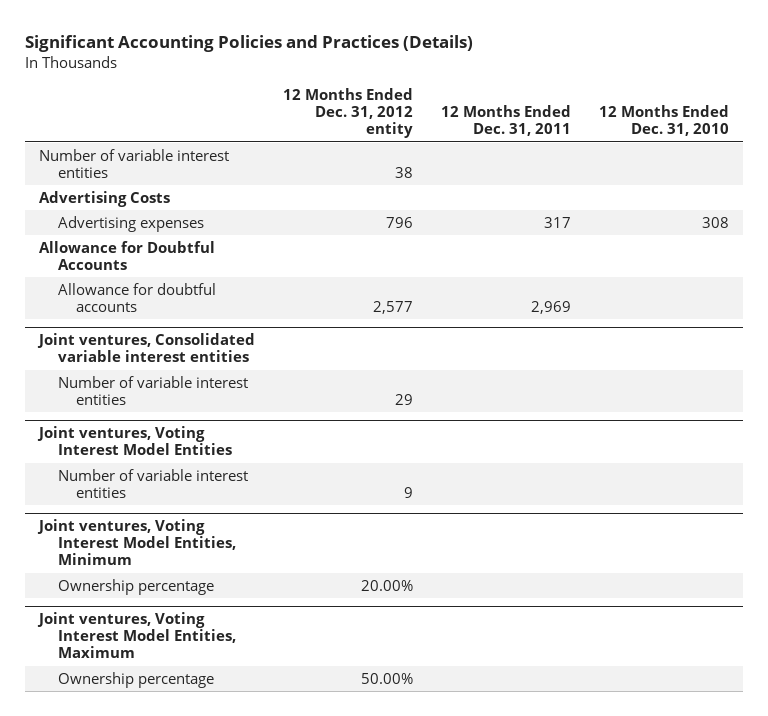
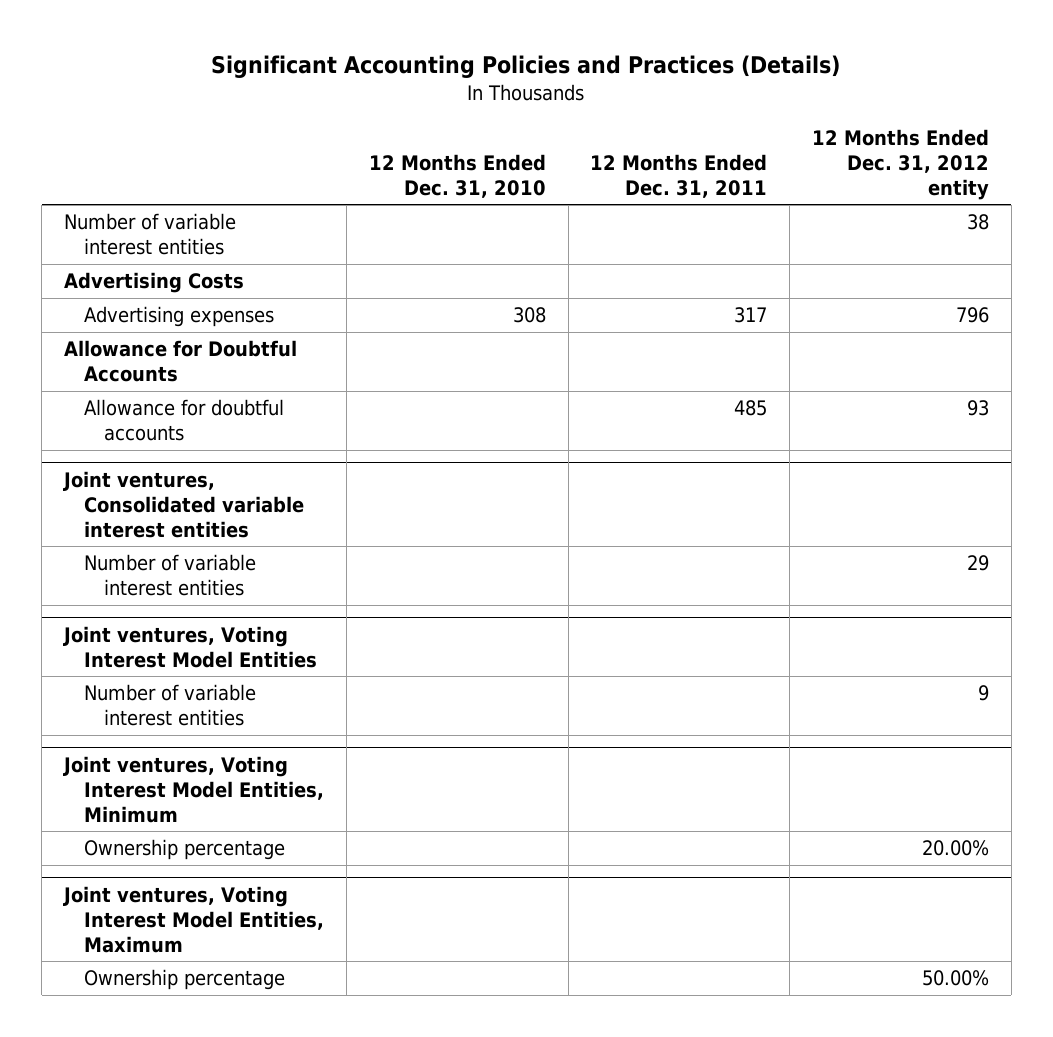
[373,300,414,314] 2,577 -> [966,400,989,417] 93
[530,300,571,314] 2,969 -> [734,400,768,417] 485

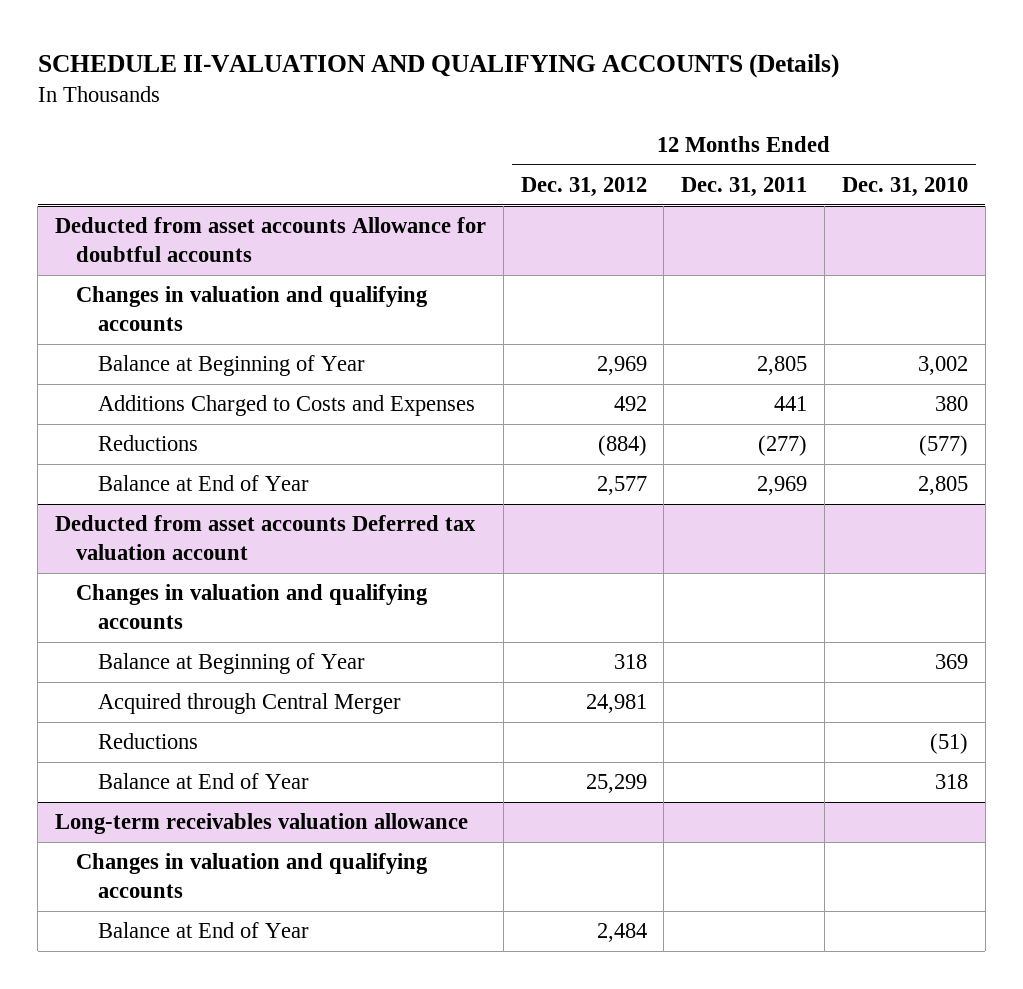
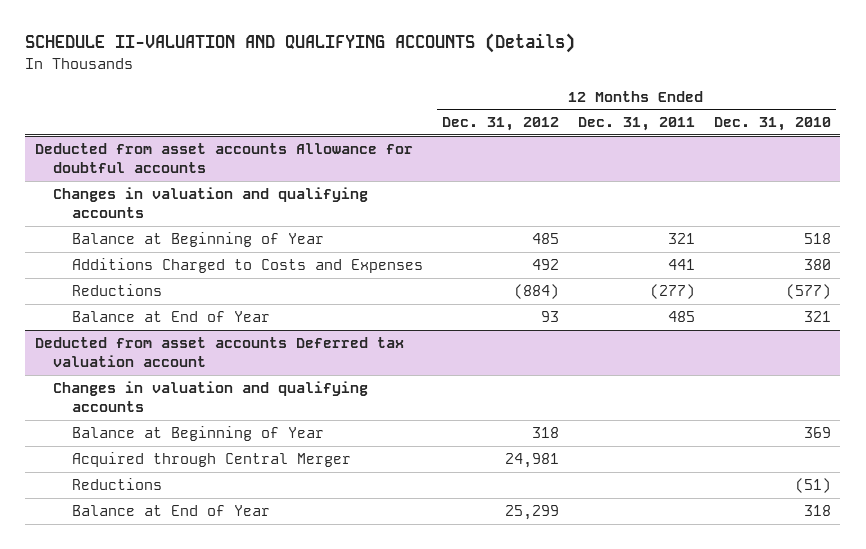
[596,356,647,376] 2,969 -> [531,233,559,245] 485
[757,356,808,376] 2,805 -> [667,233,695,245] 321
[917,356,968,376] 3,002 -> [803,233,831,245] 518
[596,476,647,496] 2,577 -> [540,311,559,323] 93
[757,476,808,496] 2,969 -> [667,311,695,323] 485
[917,476,968,496] 2,805 -> [803,311,831,323] 321
[54,813,468,835] Long-term receivables valuation allowance -> none
[76,853,429,899] Changes in valuation and qualifying accounts -> none
[97,922,309,939] Balance at End of Year -> none

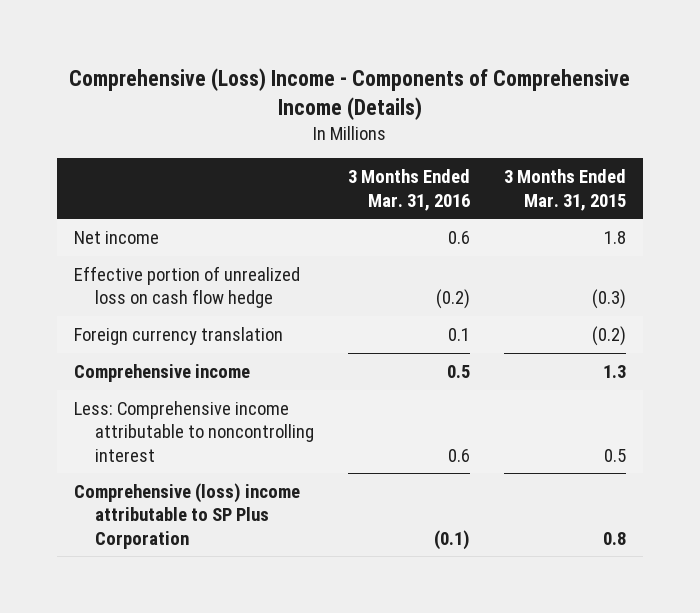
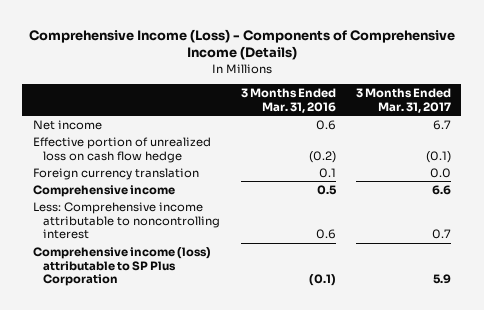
[69,67,631,120] Comprehensive (Loss) Income - Components of Comprehensive Income (Details) -> [28,28,455,61] Comprehensive Income (Loss) - Components of Comprehensive Income (Details)
[504,169,627,211] 3 Months Ended Mar. 31, 2015 -> none
none -> [356,87,452,113] 3 Months Ended Mar. 31, 2017
[73,483,300,549] Comprehensive (loss) income attributable to SP Plus Corporation -> [32,246,211,287] Comprehensive income (loss) attributable to SP Plus Corporation

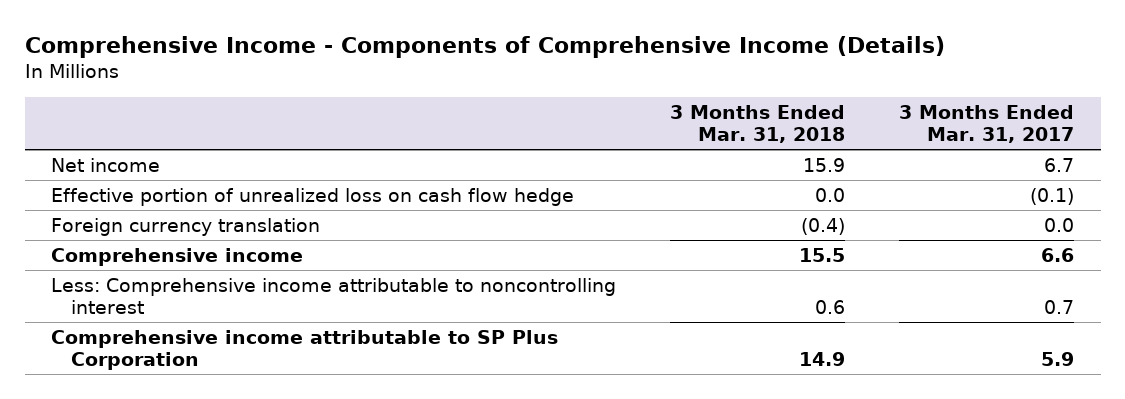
[28,28,455,61] Comprehensive Income (Loss) - Components of Comprehensive Income (Details) -> [24,36,945,59] Comprehensive Income - Components of Comprehensive Income (Details)
[240,87,336,113] 3 Months Ended Mar. 31, 2016 -> none
none -> [670,104,846,143] 3 Months Ended Mar. 31, 2018
[32,246,211,287] Comprehensive income (loss) attributable to SP Plus Corporation -> [51,329,559,371] Comprehensive income attributable to SP Plus Corporation

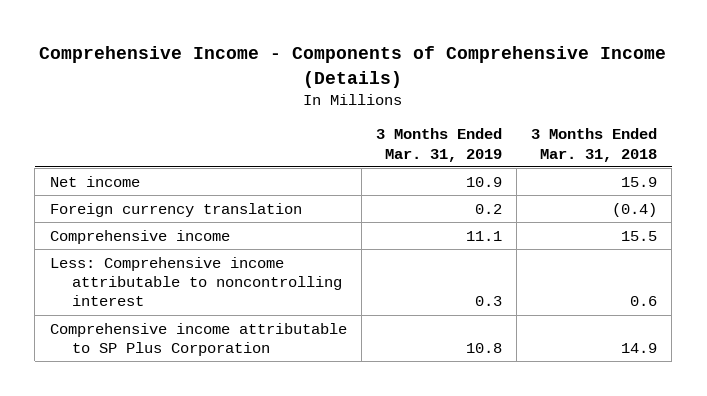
[898,104,1074,143] 3 Months Ended Mar. 31, 2017 -> none
none -> [375,128,502,162] 3 Months Ended Mar. 31, 2019
[51,187,575,206] Effective portion of unrealized loss on cash flow hedge -> none

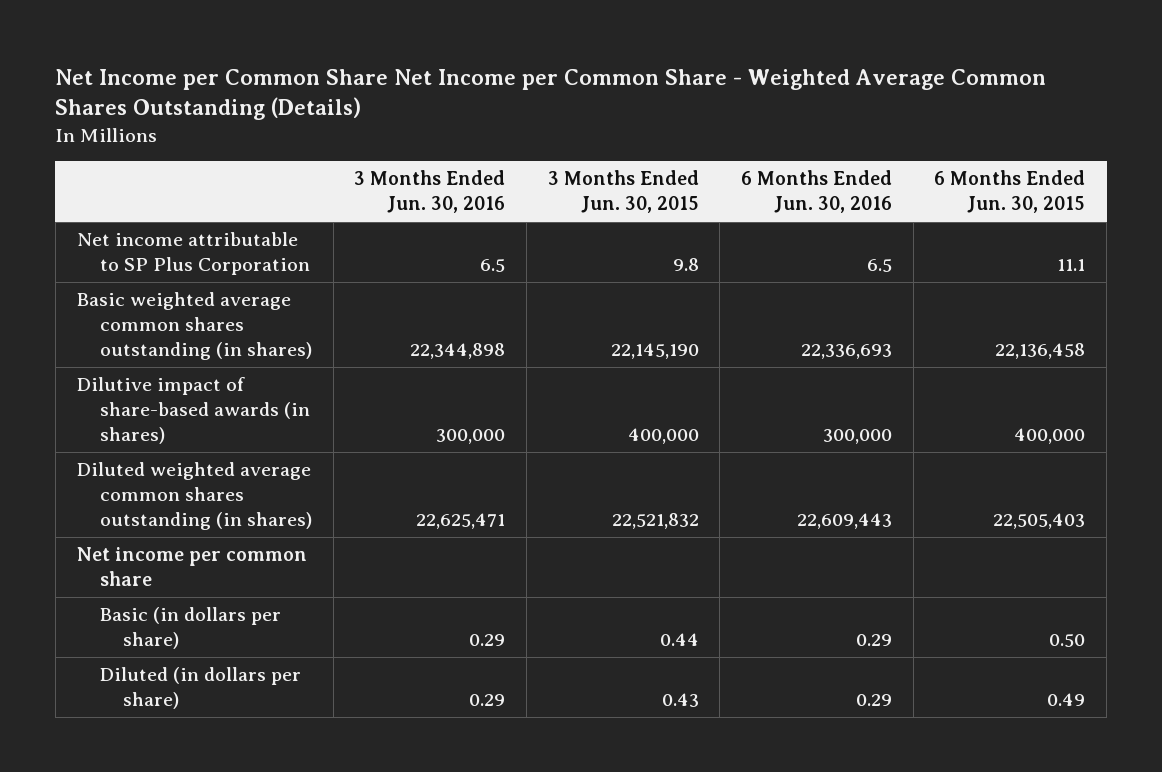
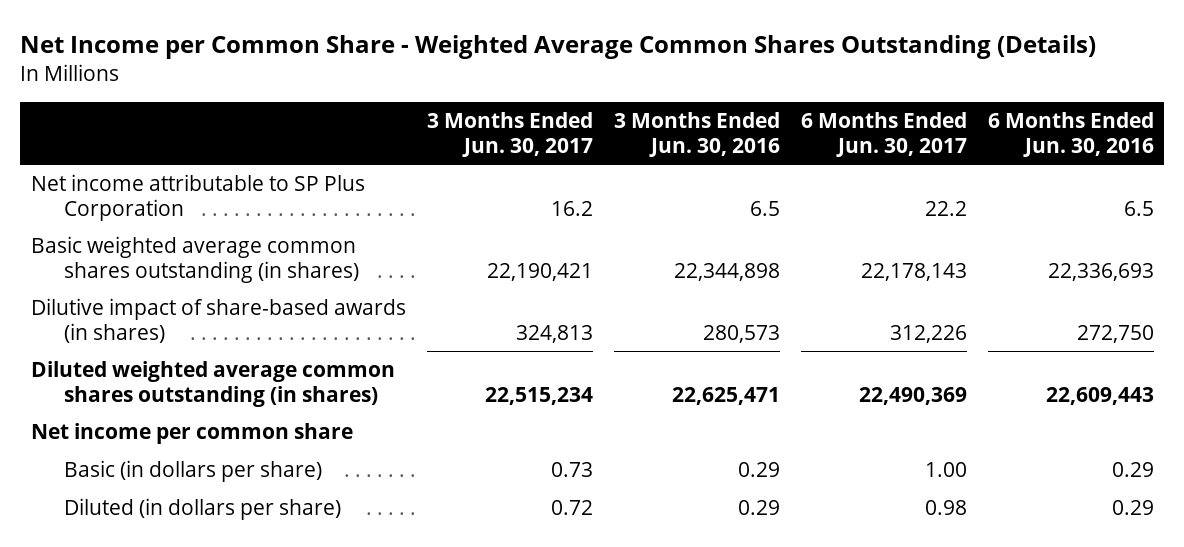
[55,69,1047,121] Net Income per Common Share Net Income per Common Share - Weighted Average Common Shares Outstanding (Details) -> [20,34,1097,59] Net Income per Common Share - Weighted Average Common Shares Outstanding (Details)
[547,170,699,214] 3 Months Ended Jun. 30, 2015 -> none
[934,170,1086,214] 6 Months Ended Jun. 30, 2015 -> none
none -> [426,112,593,157] 3 Months Ended Jun. 30, 2017
none -> [800,112,967,157] 6 Months Ended Jun. 30, 2017
[436,429,506,445] 300,000 -> [702,324,780,343] 280,573
[823,429,893,445] 300,000 -> [1076,324,1154,343] 272,750

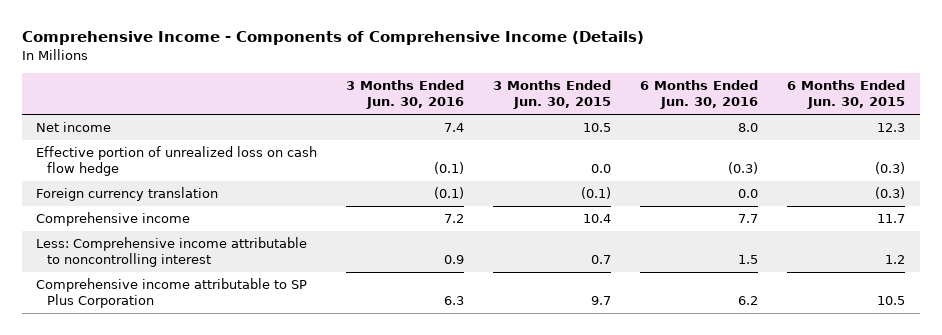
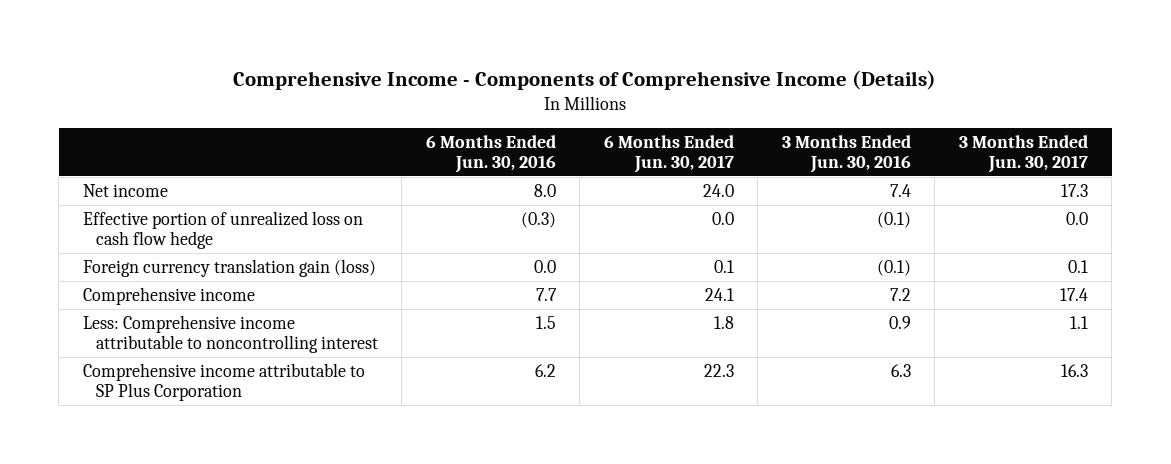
[493,80,612,110] 3 Months Ended Jun. 30, 2015 -> none
[787,80,906,110] 6 Months Ended Jun. 30, 2015 -> none
none -> [603,134,734,174] 6 Months Ended Jun. 30, 2017
none -> [958,134,1088,174] 3 Months Ended Jun. 30, 2017
[36,187,219,202] Foreign currency translation -> [82,258,376,277] Foreign currency translation gain (loss)

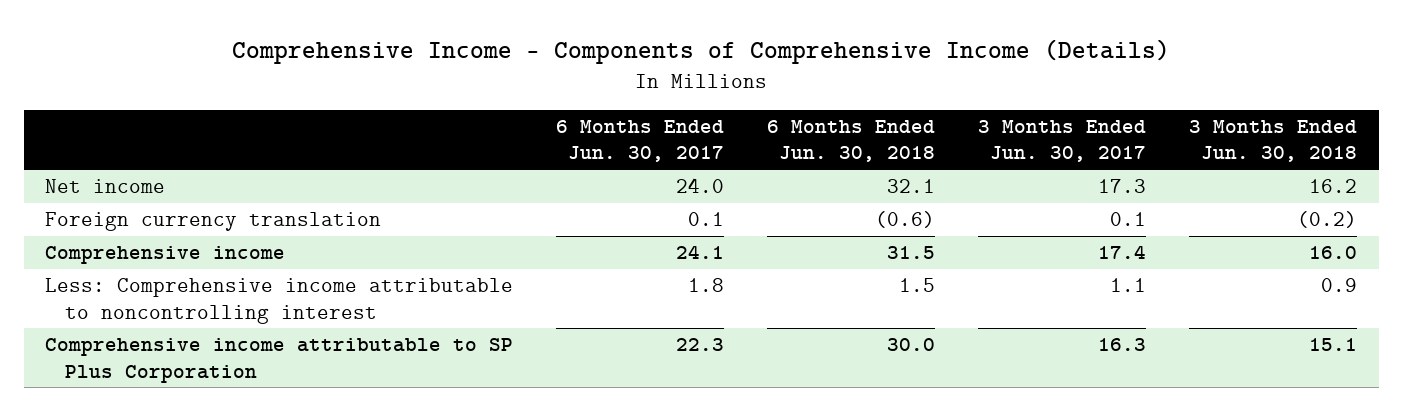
[425,134,556,174] 6 Months Ended Jun. 30, 2016 -> none
[781,134,911,174] 3 Months Ended Jun. 30, 2016 -> none
none -> [767,119,936,163] 6 Months Ended Jun. 30, 2018
none -> [1189,119,1358,163] 3 Months Ended Jun. 30, 2018
[82,210,363,250] Effective portion of unrealized loss on cash flow hedge -> none
[82,258,376,277] Foreign currency translation gain (loss) -> [45,212,382,232] Foreign currency translation

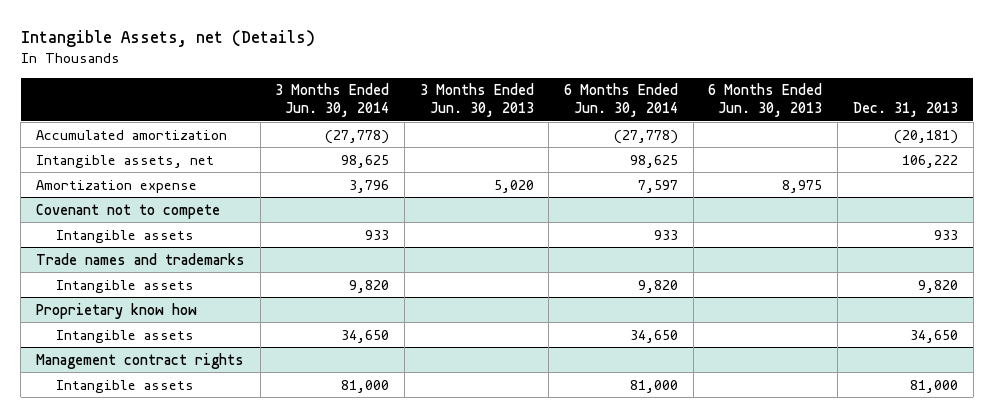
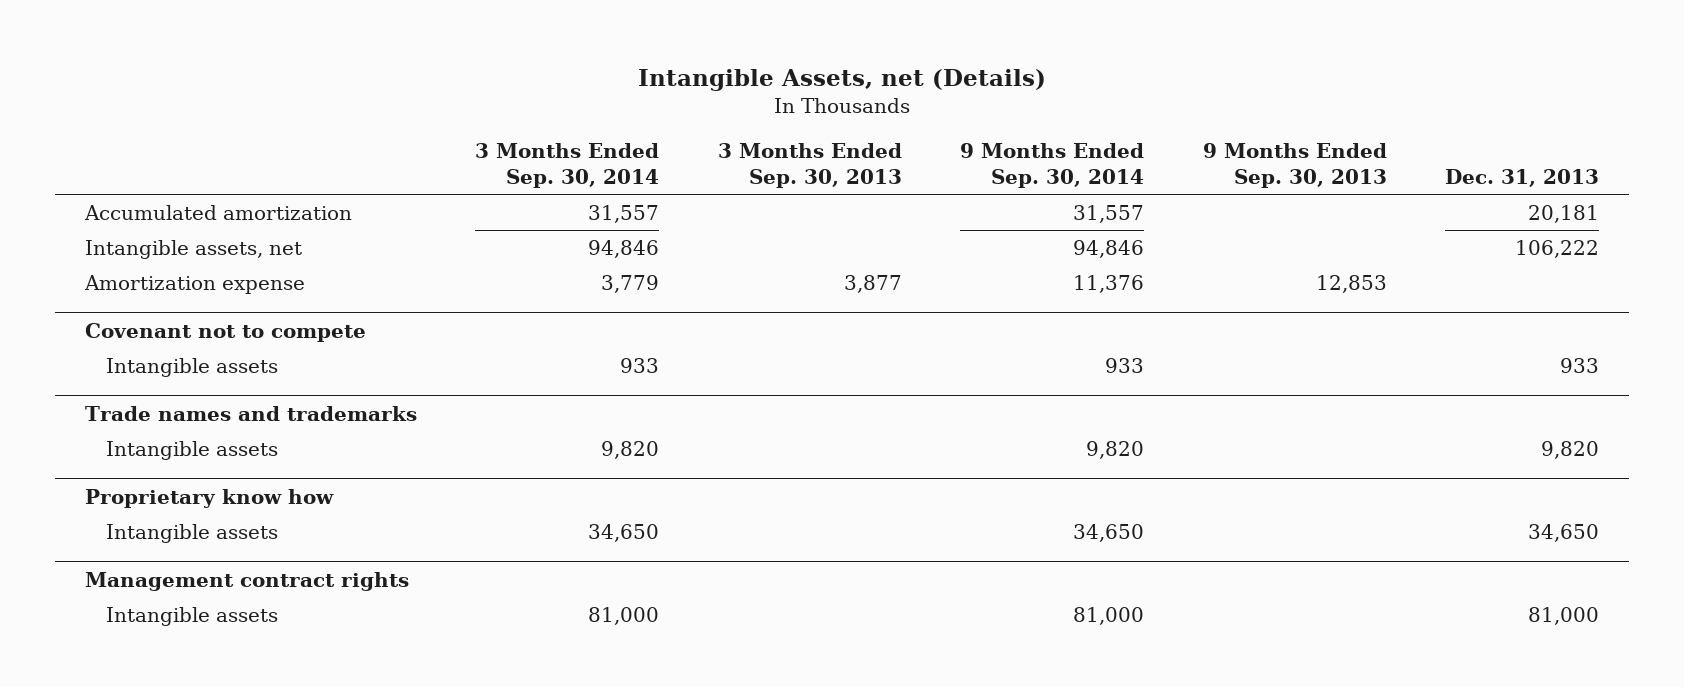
[275,83,390,118] 3 Months Ended Jun. 30, 2014 -> none
[419,83,534,118] 3 Months Ended Jun. 30, 2013 -> none
[564,83,679,118] 6 Months Ended Jun. 30, 2014 -> none
[708,83,823,118] 6 Months Ended Jun. 30, 2013 -> none
none -> [475,143,660,189] 3 Months Ended Sep. 30, 2014
none -> [717,143,902,189] 3 Months Ended Sep. 30, 2013
none -> [960,143,1145,189] 9 Months Ended Sep. 30, 2014
none -> [1202,143,1387,189] 9 Months Ended Sep. 30, 2013
[893,129,958,144] (20,181) -> [1528,204,1600,223] 20,181

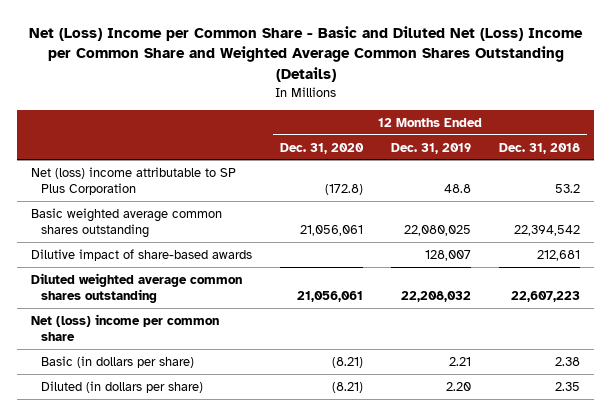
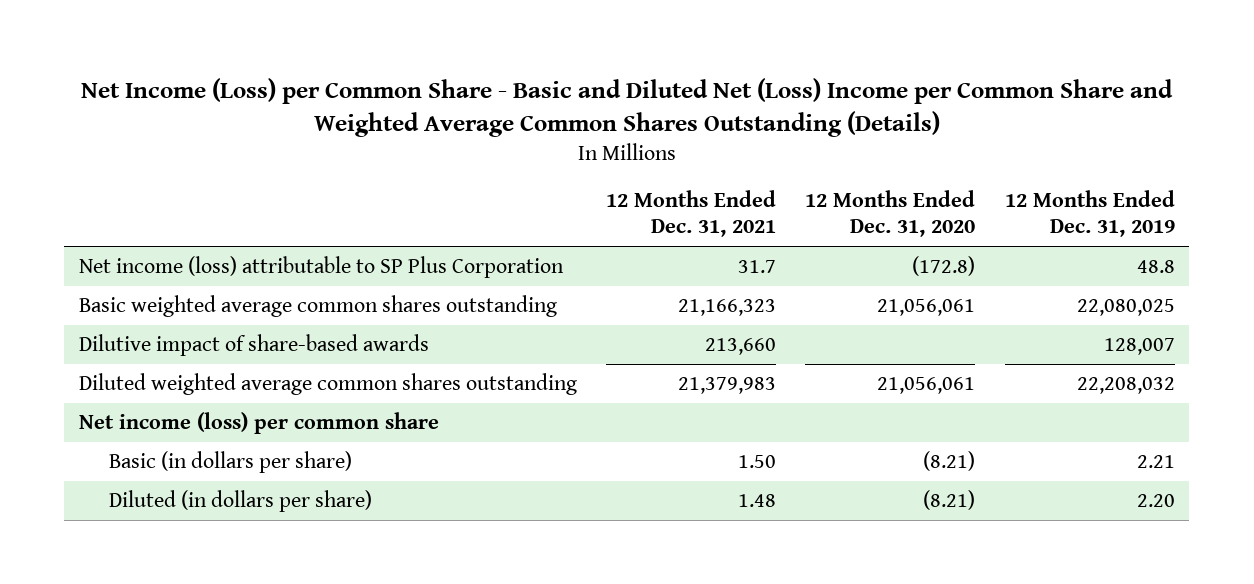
[28,25,583,82] Net (Loss) Income per Common Share - Basic and Diluted Net (Loss) Income per Common Share and Weighted Average Common Shares Outstanding (Details) -> [80,77,1173,137] Net Income (Loss) per Common Share - Basic and Diluted Net (Loss) Income per Common Share and Weighted Average Common Shares Outstanding (Details)
[499,142,581,154] Dec. 31, 2018 -> none
none -> [606,190,777,238] 12 Months Ended Dec. 31, 2021
[31,166,237,195] Net (loss) income attributable to SP Plus Corporation -> [78,256,564,279] Net income (loss) attributable to SP Plus Corporation
[31,313,220,341] Net (loss) income per common share -> [78,412,439,435] Net income (loss) per common share

